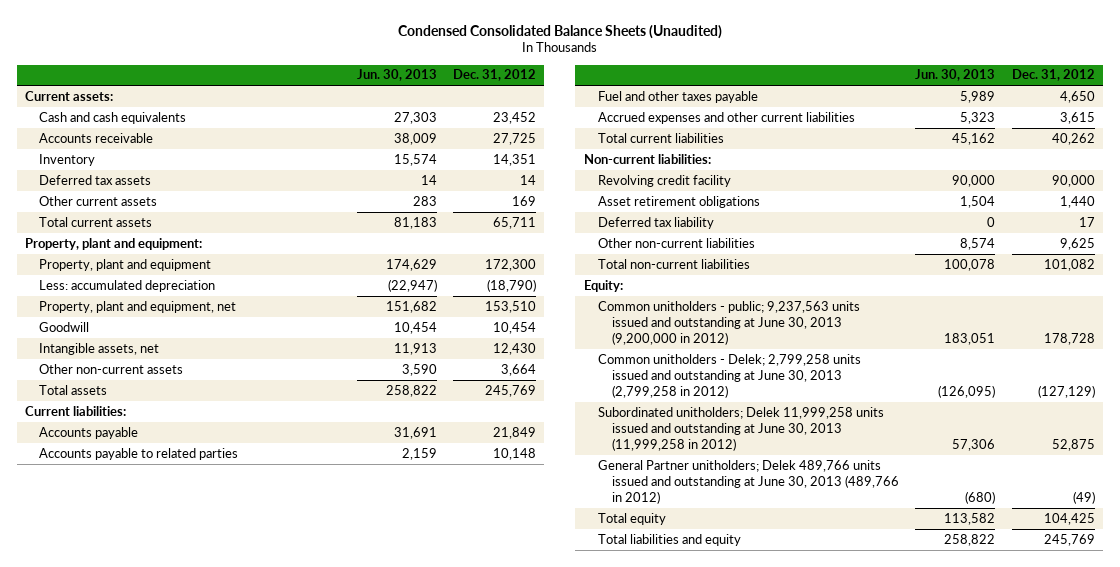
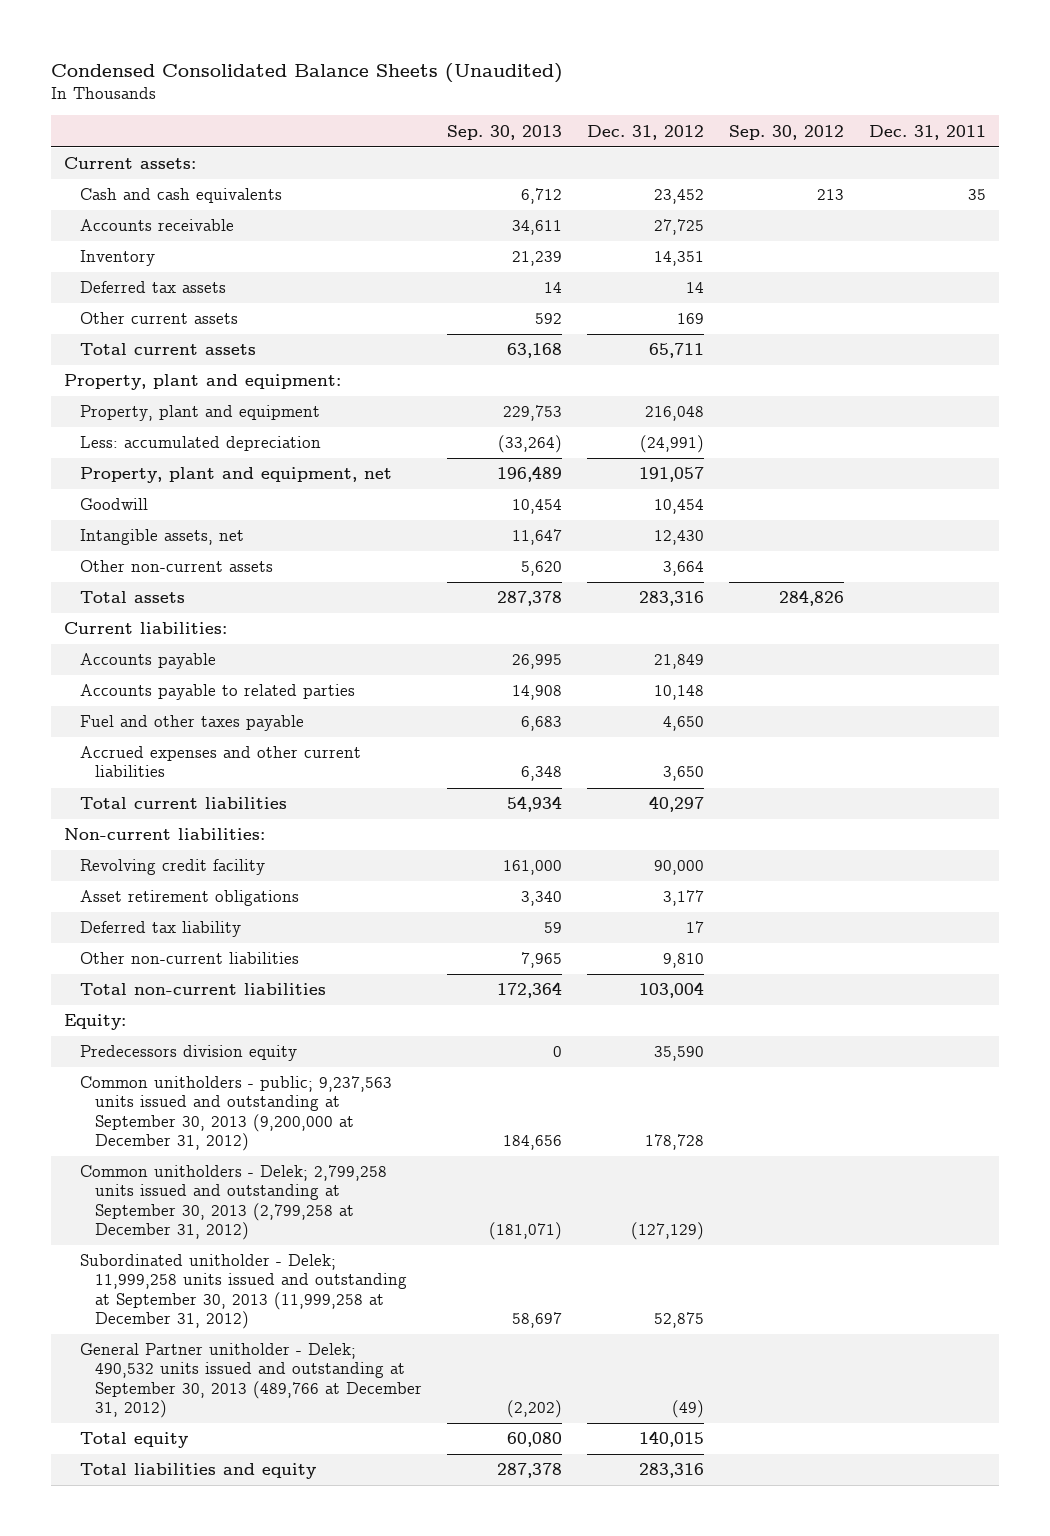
[356,69,437,82] Jun. 30, 2013 -> none
none -> [447,124,563,140] Sep. 30, 2013
none -> [729,124,845,140] Sep. 30, 2012
none -> [869,124,987,140] Dec. 31, 2011
[485,258,537,271] 172,300 -> [645,406,705,422] 216,048
[487,278,537,292] (18,790) -> [640,435,705,454] (24,991)
[485,300,537,313] 153,510 -> [639,467,705,483] 191,057
[485,384,537,397] 245,769 -> [639,591,705,607] 283,316
[1059,111,1095,124] 3,615 -> [663,766,705,782] 3,650
[1051,132,1095,145] 40,262 -> [649,796,705,813] 40,297
[1059,195,1095,208] 1,440 -> [663,890,705,907] 3,177
[1059,237,1095,250] 9,625 -> [663,953,705,969] 9,810
[1043,258,1095,271] 101,082 -> [639,982,705,999] 103,004
none -> [79,1045,297,1062] Predecessors division equity
[597,300,860,345] Common unitholders - public; 9,237,563 units issued and outstanding at June 30, 2013 (9,200,000 in 2012) -> [79,1076,392,1151] Common unitholders - public; 9,237,563 units issued and outstanding at September 30, 2013 (9,200,000 at December 31, 2012)
[597,353,861,398] Common unitholders - Delek; 2,799,258 units issued and outstanding at June 30, 2013 (2,799,258 in 2012) -> [79,1165,387,1240] Common unitholders - Delek; 2,799,258 units issued and outstanding at September 30, 2013 (2,799,258 at December 31, 2012)
[597,406,884,451] Subordinated unitholders; Delek 11,999,258 units issued and outstanding at June 30, 2013 (11,999,258 in 2012) -> [79,1254,408,1329] Subordinated unitholder - Delek; 11,999,258 units issued and outstanding at September 30, 2013 (11,999,258 at December 31, 2012)
[597,459,899,504] General Partner unitholders; Delek 489,766 units issued and outstanding at June 30, 2013 (489,766 in 2012) -> [79,1343,423,1418] General Partner unitholder - Delek; 490,532 units issued and outstanding at September 30, 2013 (489,766 at December 31, 2012)
[1043,512,1095,525] 104,425 -> [639,1431,705,1448] 140,015
[1043,533,1095,546] 245,769 -> [639,1463,705,1479] 283,316

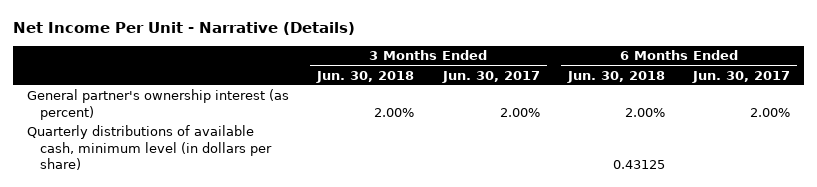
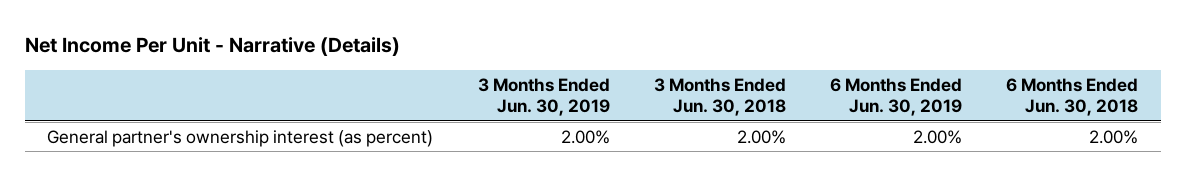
[441,70,540,83] Jun. 30, 2017 -> none
[692,70,791,83] Jun. 30, 2017 -> none
none -> [477,77,610,117] 3 Months Ended Jun. 30, 2019
none -> [830,77,963,117] 6 Months Ended Jun. 30, 2019
[26,125,273,170] Quarterly distributions of available cash, minimum level (in dollars per share) -> none

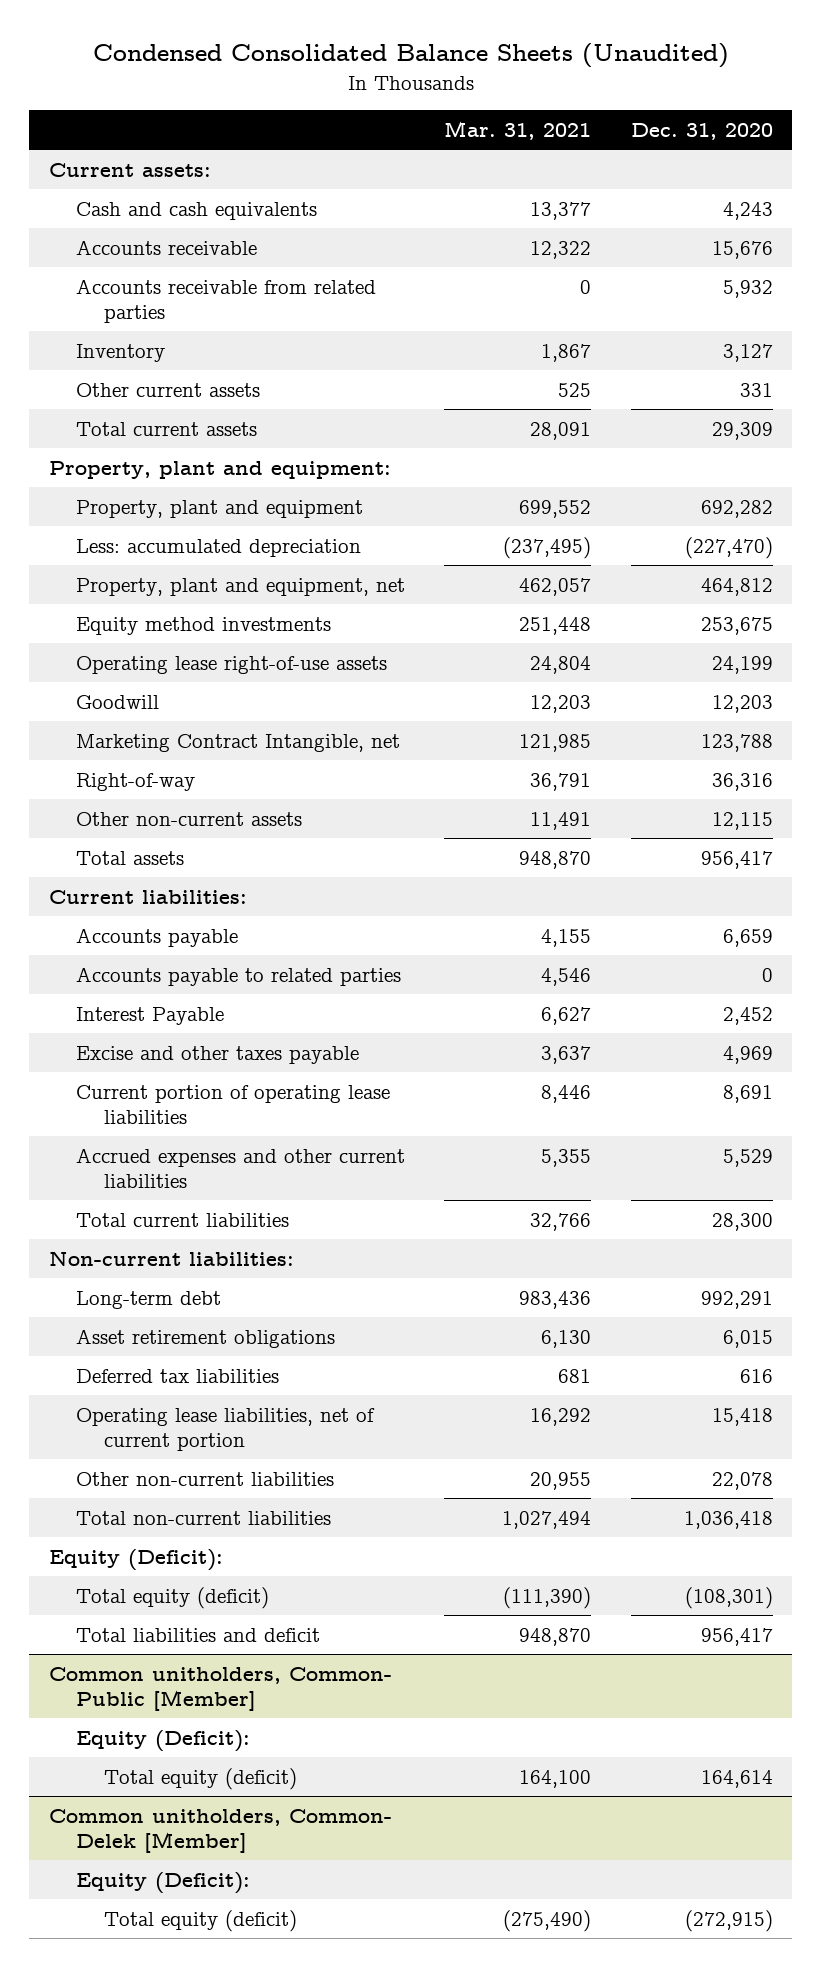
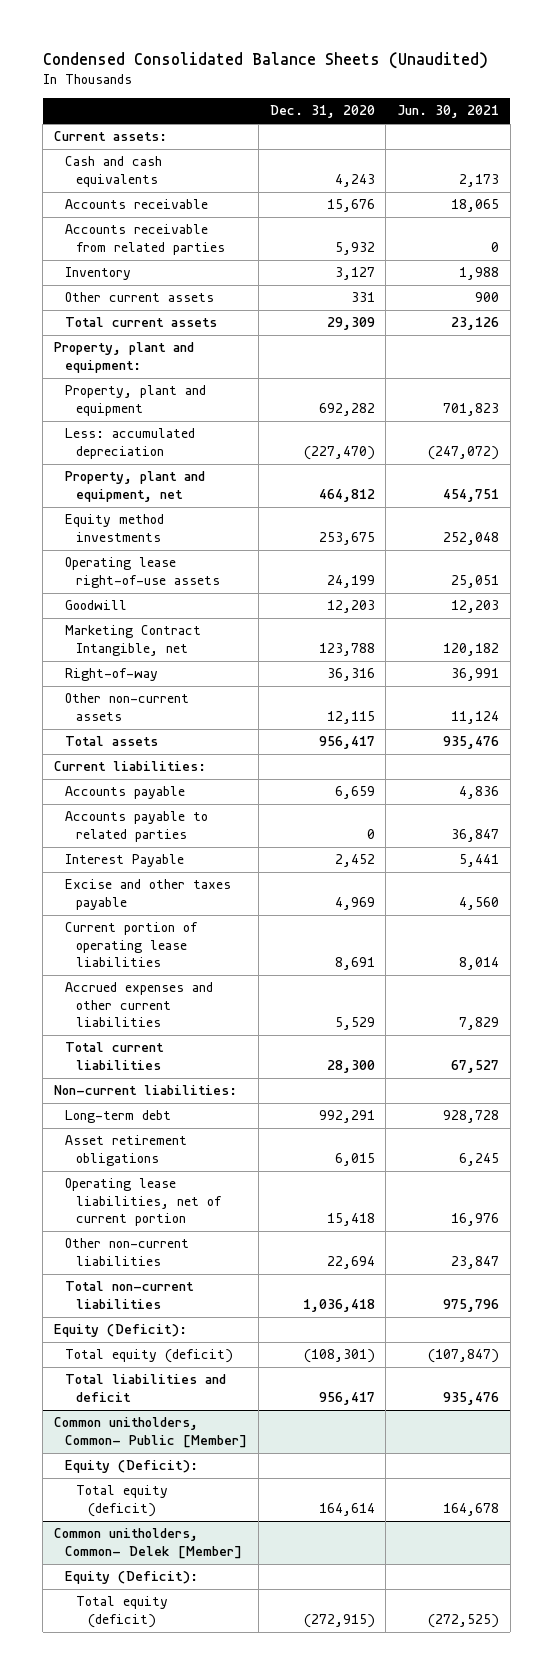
[444,121,592,141] Mar. 31, 2021 -> none
none -> [397,105,500,119] Jun. 30, 2021
[76,1368,280,1383] Deferred tax liabilities -> none
[711,1471,773,1490] 22,078 -> [326,1255,375,1269] 22,694

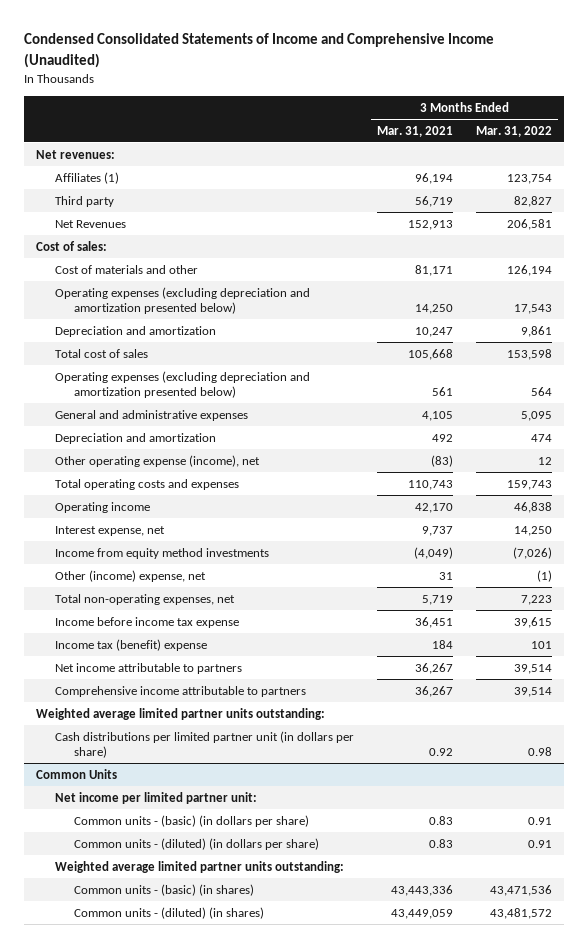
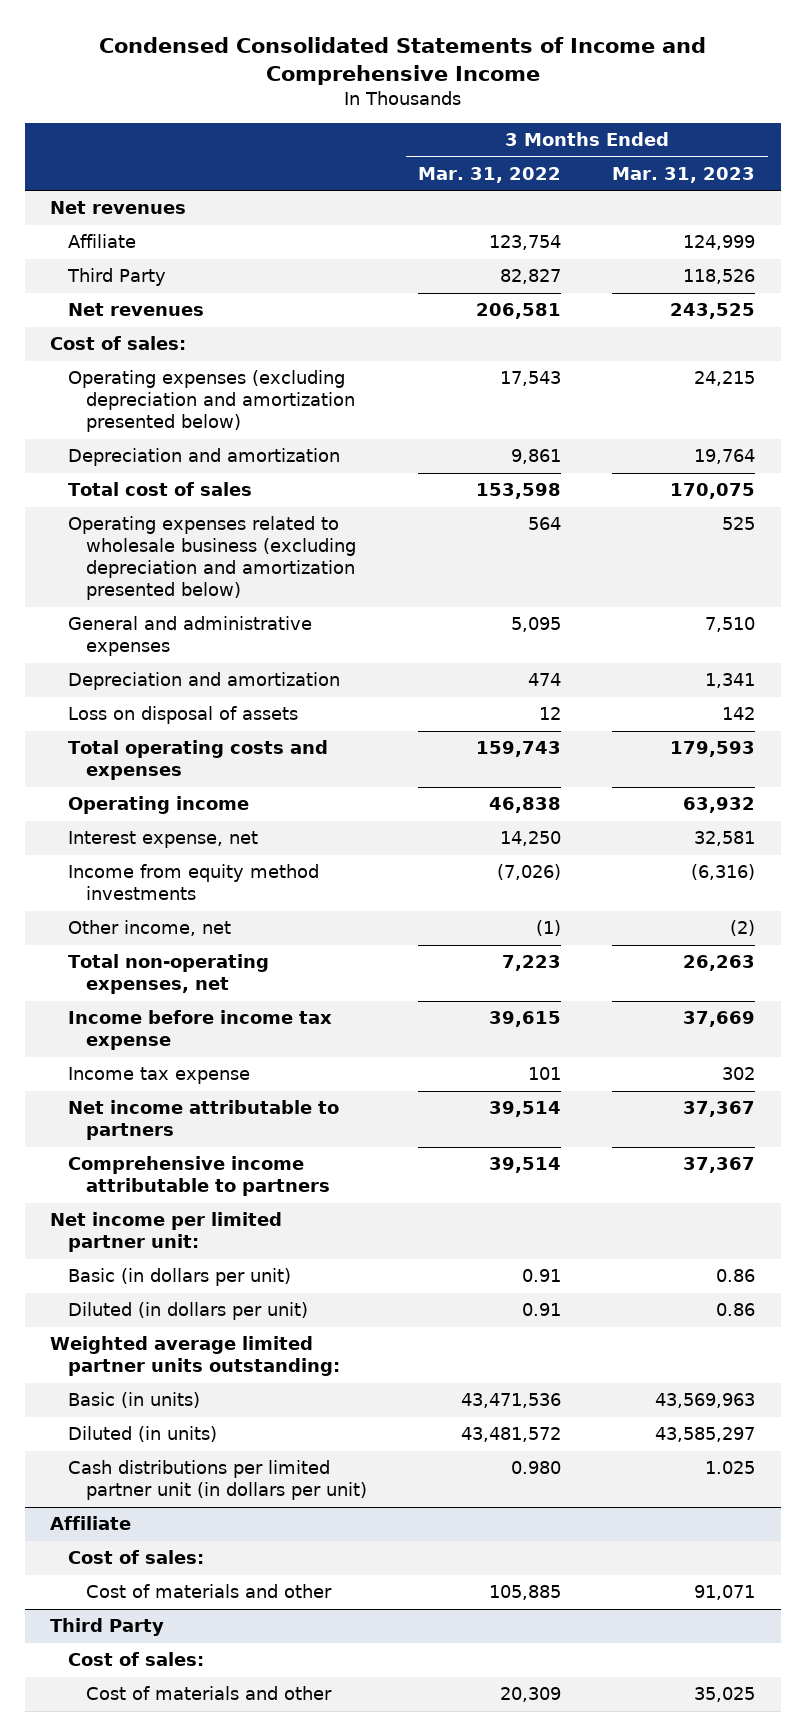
[23,33,494,69] Condensed Consolidated Statements of Income and Comprehensive Income (Unaudited) -> [98,36,706,85] Condensed Consolidated Statements of Income and Comprehensive Income
[377,125,454,137] Mar. 31, 2021 -> none
none -> [612,166,756,183] Mar. 31, 2023
[35,149,115,159] Net revenues: -> [50,201,187,215] Net revenues
[54,171,119,184] Affiliates (1) -> [68,234,137,249] Affiliate
[54,195,114,207] Third party -> [67,268,167,287] Third Party
[54,219,126,228] Net Revenues -> [68,303,205,317] Net revenues
[54,264,198,274] Cost of materials and other -> none
[54,370,310,399] Operating expenses (excluding depreciation and amortization presented below) -> [68,516,357,601] Operating expenses related to wholesale business (excluding depreciation and amortization presented below)
[54,454,260,467] Other operating expense (income), net -> [68,706,299,725] Loss on disposal of assets
[54,569,206,582] Other (income) expense, net -> [68,920,232,937] Other income, net
[54,638,207,651] Income tax (benefit) expense -> [68,1067,251,1085] Income tax expense
[35,707,325,720] Weighted average limited partner units outstanding: -> none
[54,730,354,759] Cash distributions per limited partner unit (in dollars per share) -> none
[35,768,117,779] Common Units -> none
[73,814,309,827] Common units - (basic) (in dollars per share) -> [68,1268,292,1287] Basic (in dollars per unit)
[73,837,319,850] Common units - (diluted) (in dollars per share) -> [68,1302,309,1321] Diluted (in dollars per unit)
[73,883,254,896] Common units - (basic) (in shares) -> [68,1392,201,1409] Basic (in units)
[73,906,264,919] Common units - (diluted) (in shares) -> [68,1426,218,1443] Diluted (in units)
none -> [68,1460,368,1501] Cash distributions per limited partner unit (in dollars per unit)
none -> [50,1516,132,1531] Affiliate
none -> [68,1550,205,1565] Cost of sales:
none -> [86,1584,333,1599] Cost of materials and other
none -> [50,1618,165,1637] Third Party
none -> [68,1652,205,1667] Cost of sales:
none -> [86,1686,333,1701] Cost of materials and other

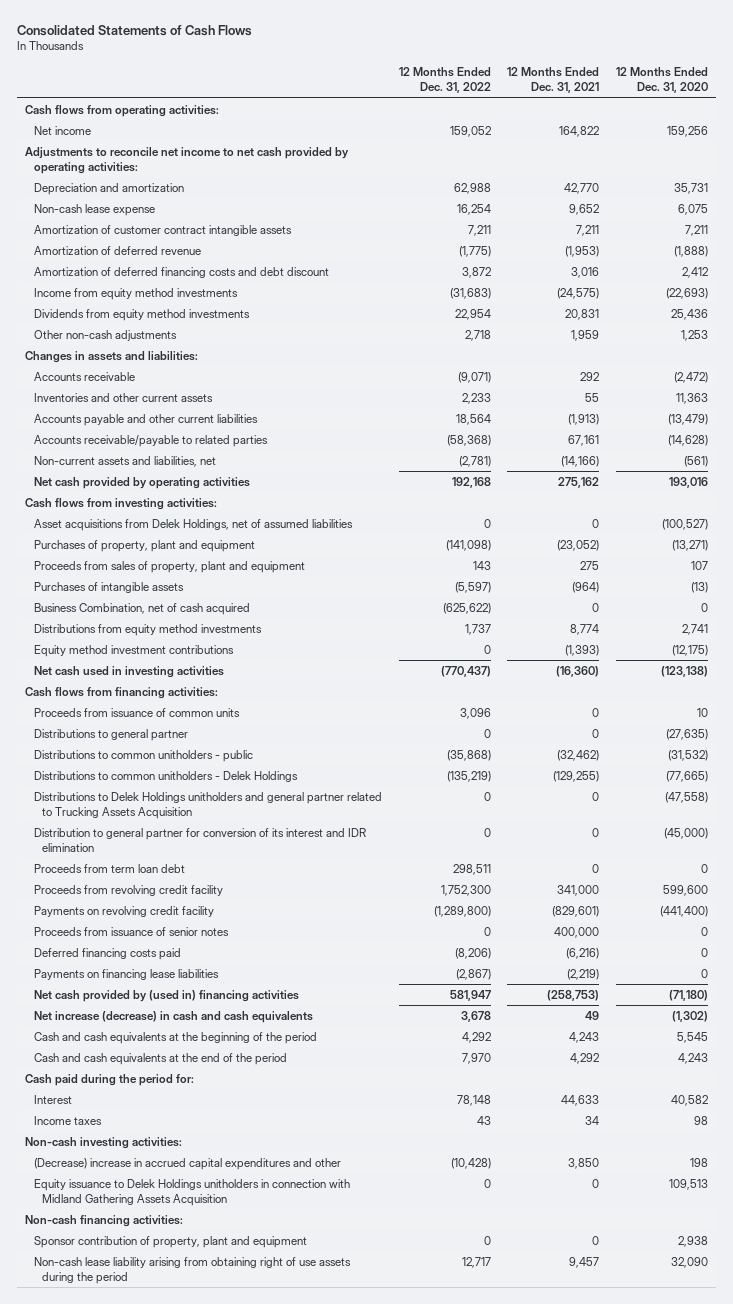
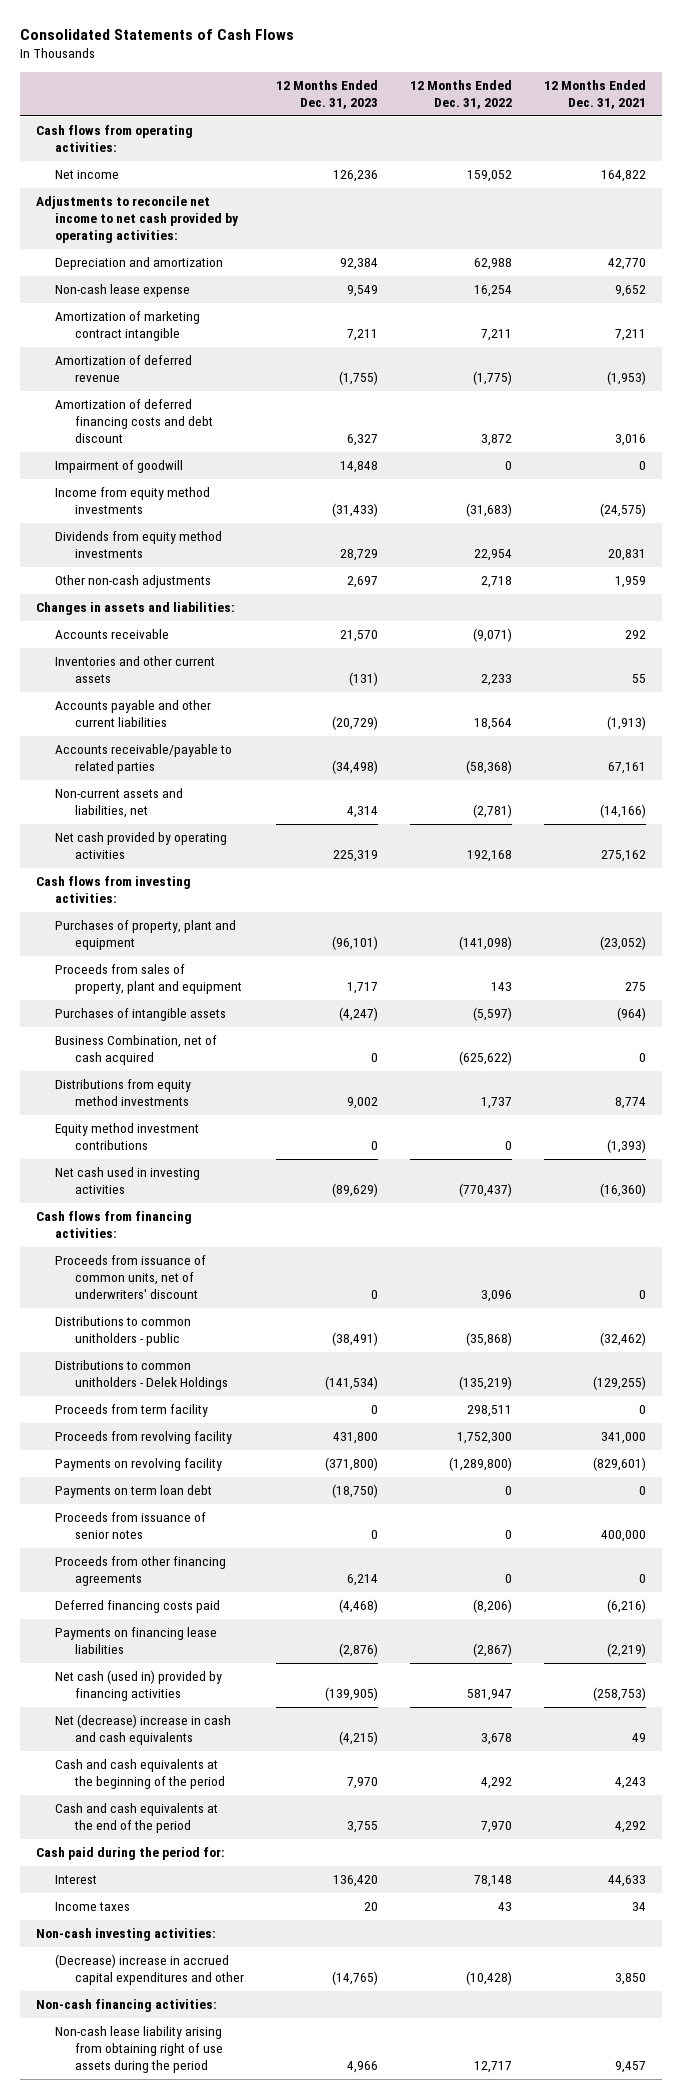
[615,67,708,94] 12 Months Ended Dec. 31, 2020 -> none
none -> [276,79,379,109] 12 Months Ended Dec. 31, 2023
[33,224,292,236] Amortization of customer contract intangible assets -> [55,311,201,342] Amortization of marketing contract intangible
none -> [55,460,184,474] Impairment of goodwill
[33,518,353,531] Asset acquisitions from Delek Holdings, net of assumed liabilities -> none
[33,728,188,741] Distributions to general partner -> none
[33,707,240,717] Proceeds from issuance of common units -> [55,1255,207,1300] Proceeds from issuance of common units, net of underwriters' discount
[33,791,382,819] Distributions to Delek Holdings unitholders and general partner related to Trucking Assets Acquisition -> none
[33,827,366,852] Distribution to general partner for conversion of its interest and IDR elimination -> none
[33,863,185,873] Proceeds from term loan debt -> [55,1404,209,1418] Proceeds from term facility
[33,884,223,896] Proceeds from revolving credit facility -> [55,1431,233,1445] Proceeds from revolving facility
[33,905,214,917] Payments on revolving credit facility -> [55,1458,223,1472] Payments on revolving facility
none -> [55,1485,213,1499] Payments on term loan debt
none -> [55,1556,227,1587] Proceeds from other financing agreements
[33,989,299,1002] Net cash provided by (used in) financing activities -> [55,1670,223,1702] Net cash (used in) provided by financing activities
[33,1010,313,1023] Net increase (decrease) in cash and cash equivalents -> [55,1714,232,1746] Net (decrease) increase in cash and cash equivalents
[33,1178,350,1206] Equity issuance to Delek Holdings unitholders in connection with Midland Gathering Assets Acquisition -> none
[33,1235,307,1248] Sponsor contribution of property, plant and equipment -> none

